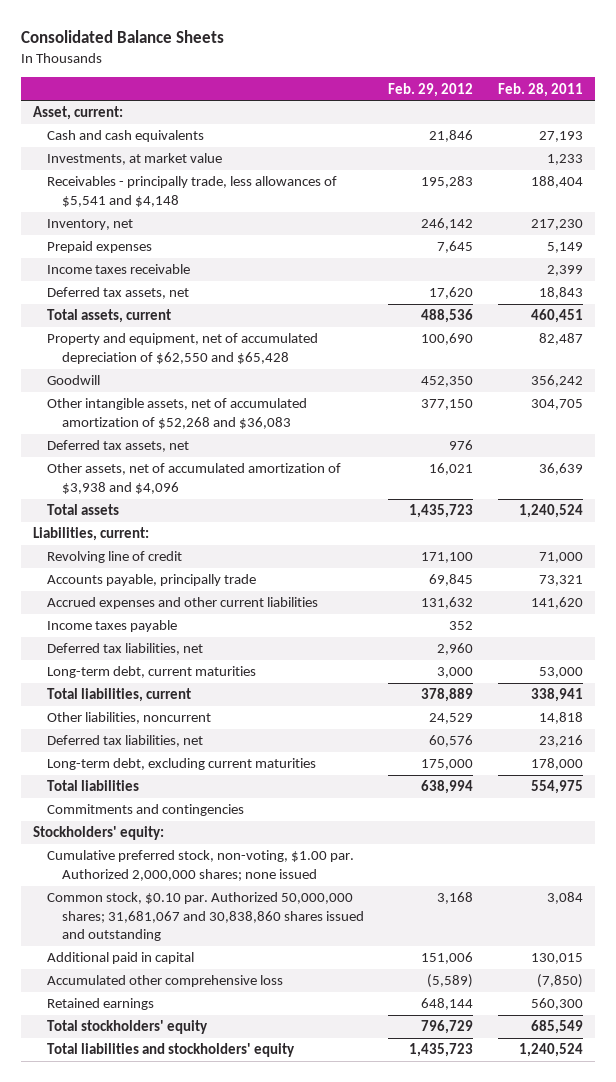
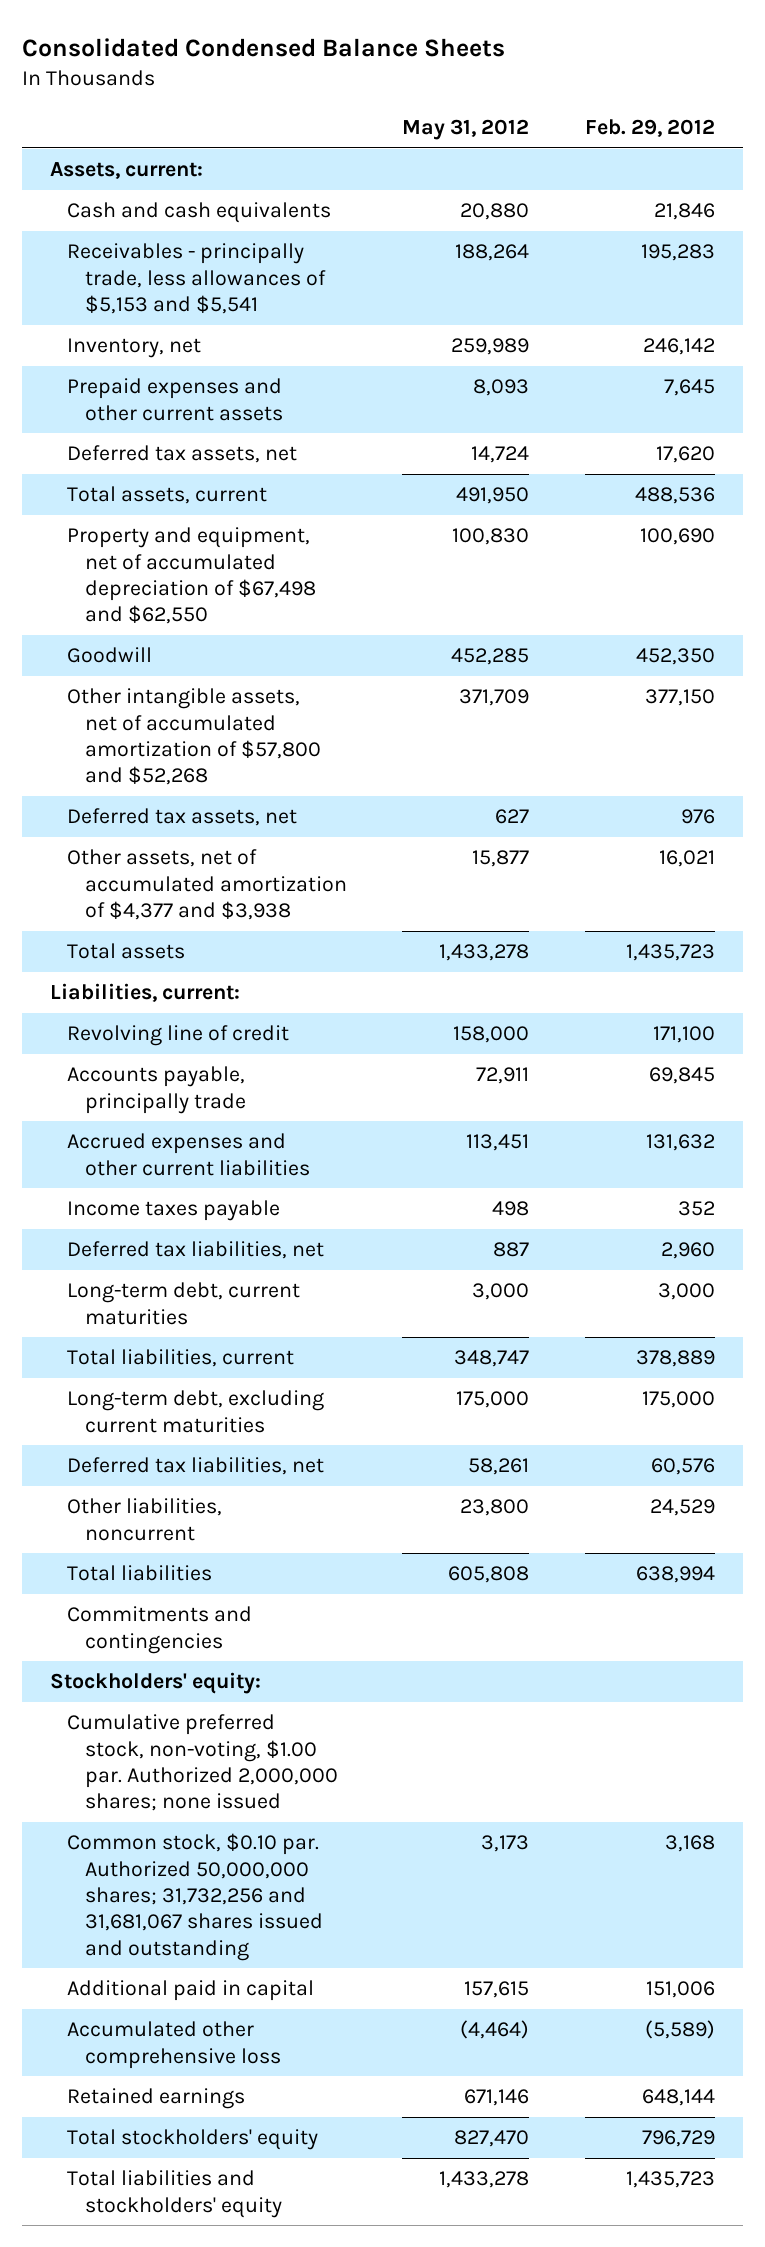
[20,30,224,44] Consolidated Balance Sheets -> [22,37,506,57] Consolidated Condensed Balance Sheets
[498,82,584,97] Feb. 28, 2011 -> none
none -> [402,118,530,140] May 31, 2012
[33,106,124,121] Asset, current: -> [50,162,204,180] Assets, current:
[47,153,223,166] Investments, at market value -> none
[47,176,338,207] Receivables - principally trade, less allowances of $5,541 and $4,148 -> [67,243,326,315] Receivables - principally trade, less allowances of $5,153 and $5,541
[47,264,191,275] Income taxes receivable -> none
[47,241,153,254] Prepaid expenses -> [67,378,283,421] Prepaid expenses and other current assets
[47,333,319,364] Property and equipment, net of accumulated depreciation of $62,550 and $65,428 -> [67,527,316,625] Property and equipment, net of accumulated depreciation of $67,498 and $62,550
[47,398,308,429] Other intangible assets, net of accumulated amortization of $52,268 and $36,083 -> [67,688,321,786] Other intangible assets, net of accumulated amortization of $57,800 and $52,268
[47,463,342,494] Other assets, net of accumulated amortization of $3,938 and $4,096 -> [67,849,347,921] Other assets, net of accumulated amortization of $4,377 and $3,938
[47,735,204,748] Deferred tax liabilities, net -> [67,1457,325,1476] Deferred tax liabilities, net
[47,712,212,725] Other liabilities, noncurrent -> [67,1498,223,1541] Other liabilities, noncurrent
[47,892,364,942] Common stock, $0.10 par. Authorized 50,000,000 shares; 31,681,067 and 30,838,860 shares issued and outstanding -> [67,1833,323,1961] Common stock, $0.10 par. Authorized 50,000,000 shares; 31,732,256 and 31,681,067 shares issued and outstanding

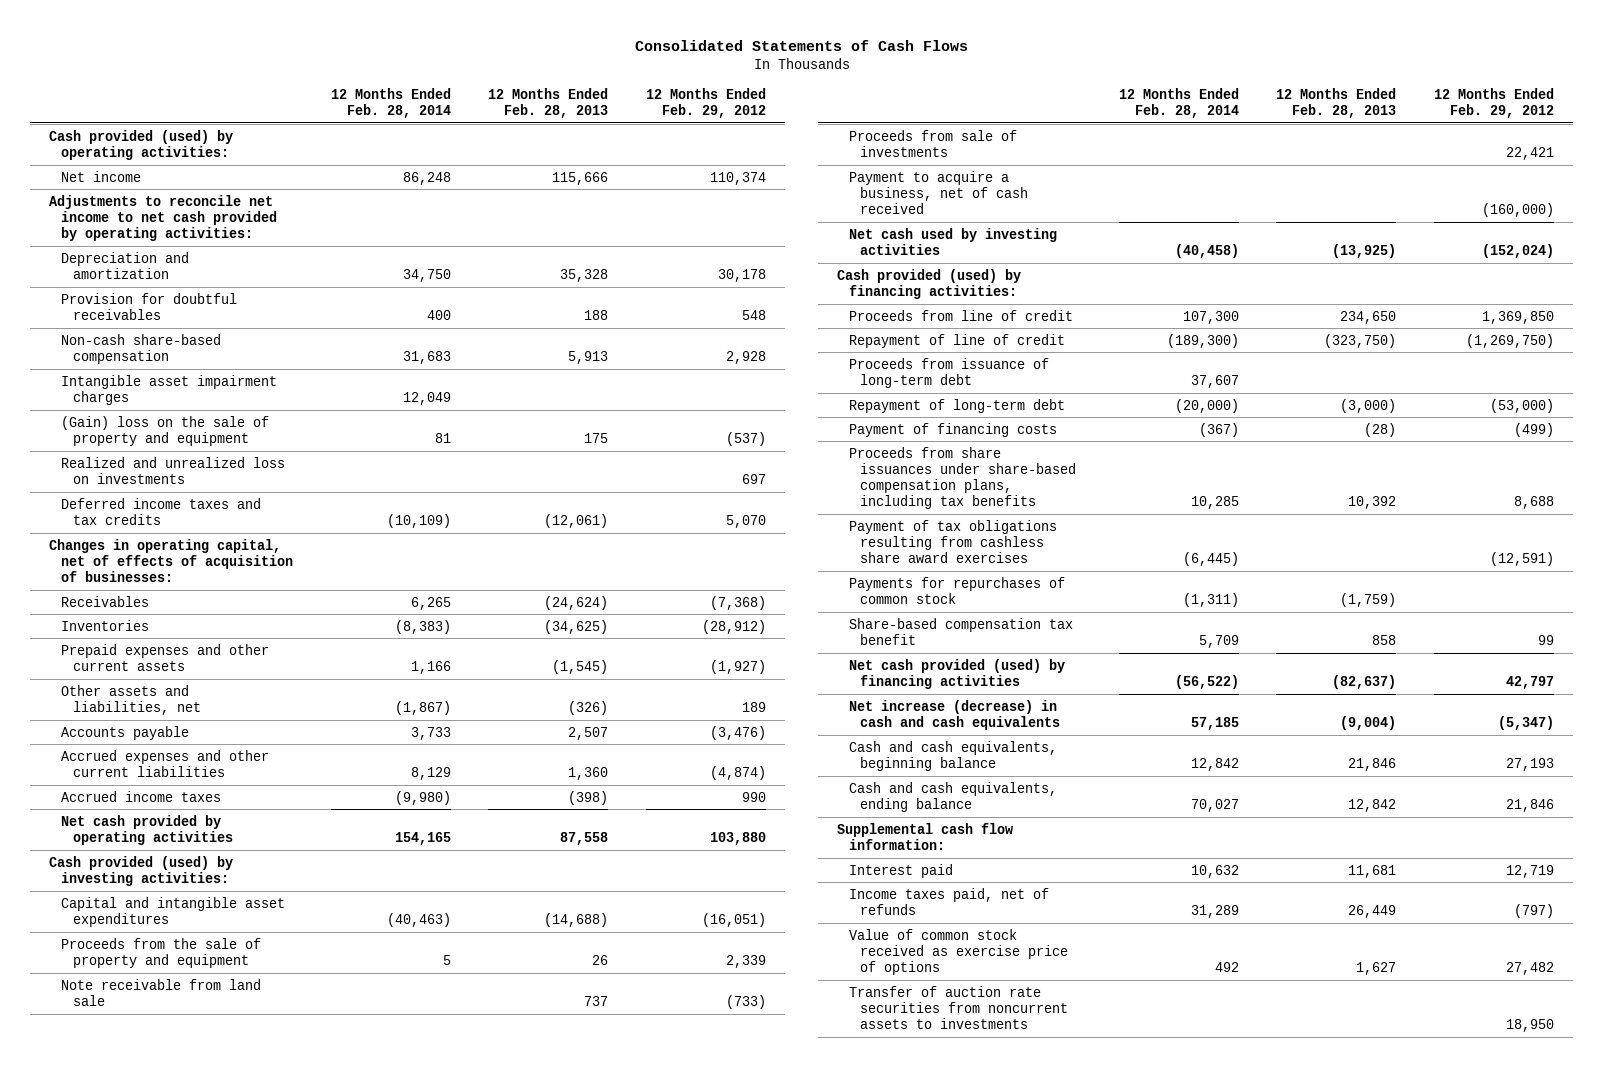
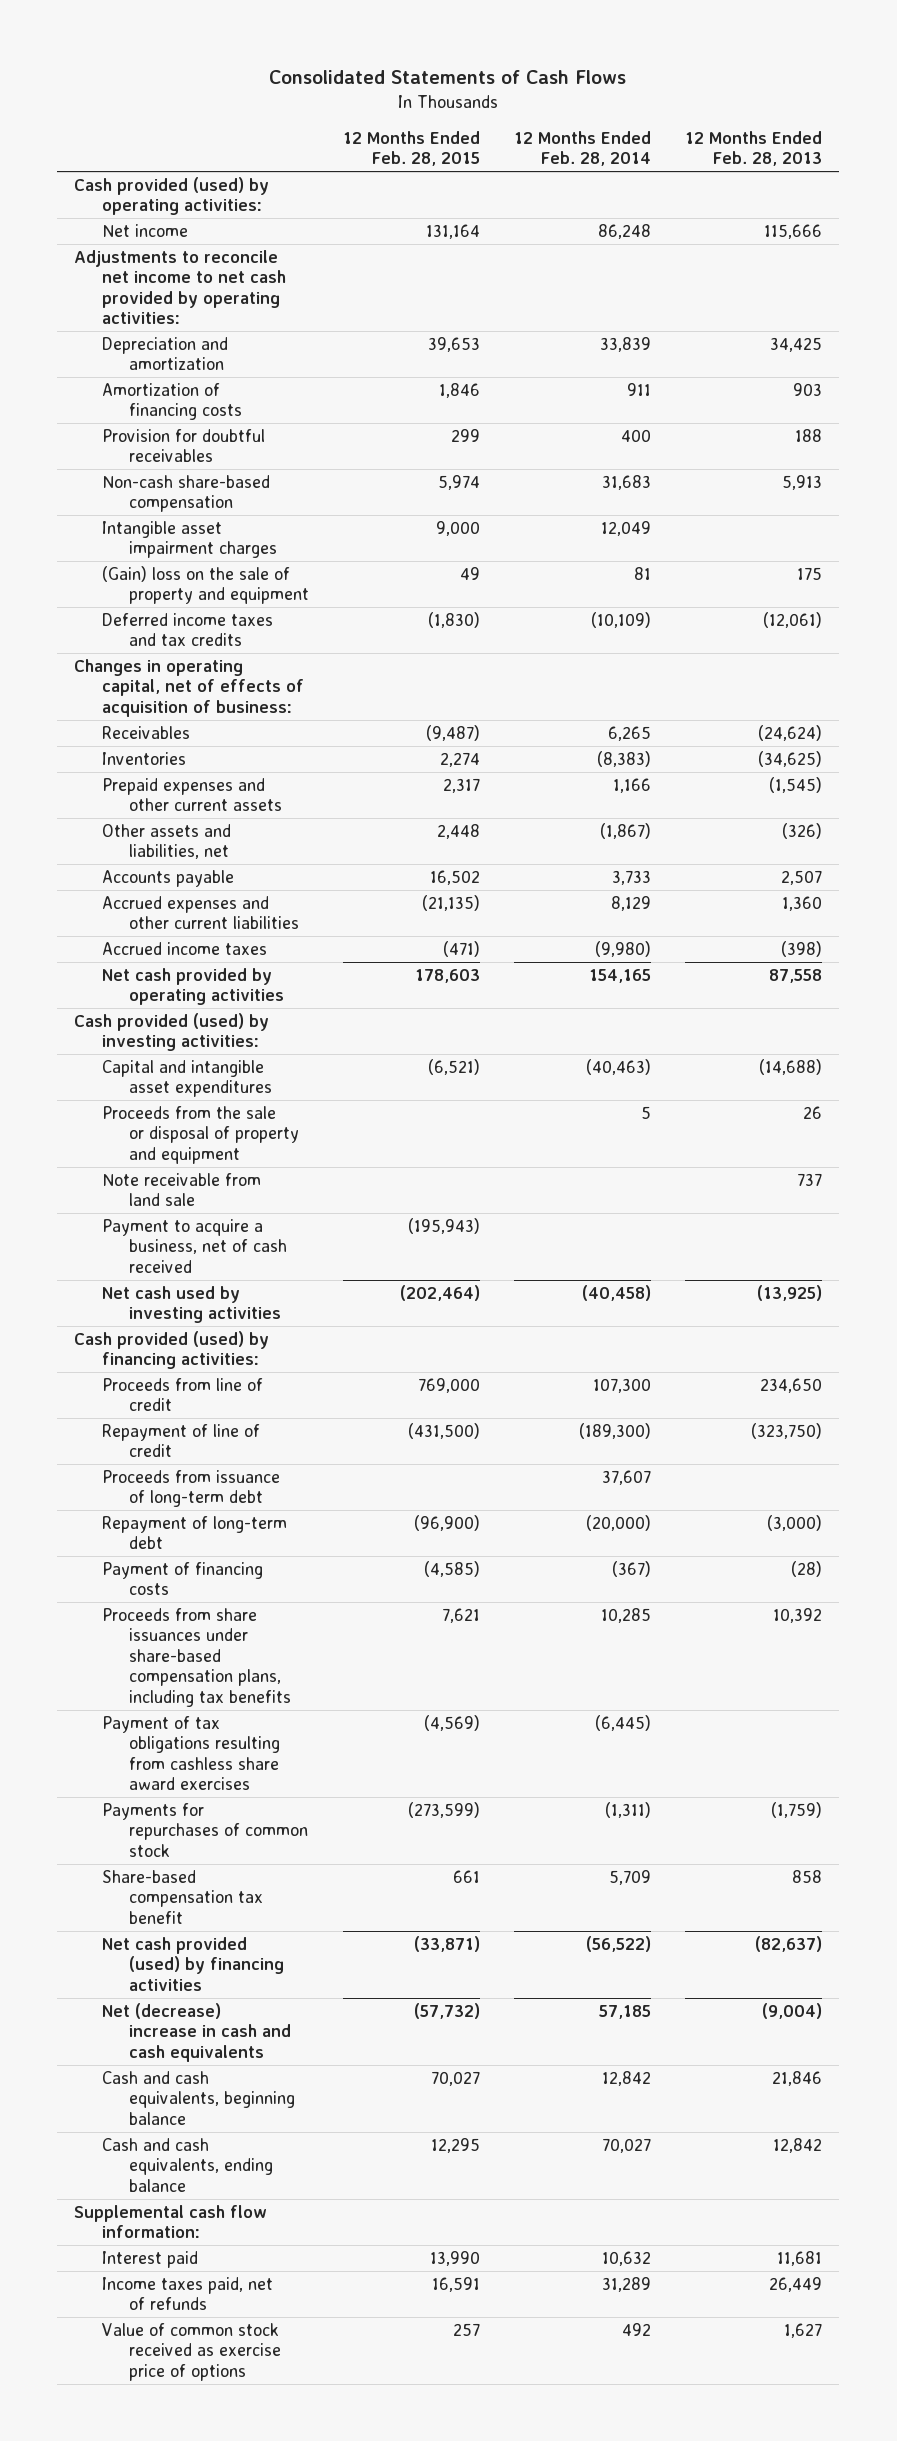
[646,87,767,119] 12 Months Ended Feb. 29, 2012 -> none
none -> [342,130,480,167] 12 Months Ended Feb. 28, 2015
[402,268,451,282] 34,750 -> [599,336,651,352] 33,839
[560,268,609,282] 35,328 -> [770,336,823,352] 34,425
none -> [101,382,242,421] Amortization of financing costs
[60,456,285,484] Realized and unrealized loss on investments -> none
[49,538,293,583] Changes in operating capital, net of effects of acquisition of businesses: -> [74,658,304,717] Changes in operating capital, net of effects of acquisition of business:
[60,937,261,968] Proceeds from the sale of property and equipment -> [101,1105,299,1164] Proceeds from the sale or disposal of property and equipment
[848,129,1017,157] Proceeds from sale of investments -> none
[848,699,1061,730] Net increase (decrease) in cash and cash equivalents -> [101,2002,291,2062] Net (decrease) increase in cash and cash equivalents
[848,985,1069,1030] Transfer of auction rate securities from noncurrent assets to investments -> none

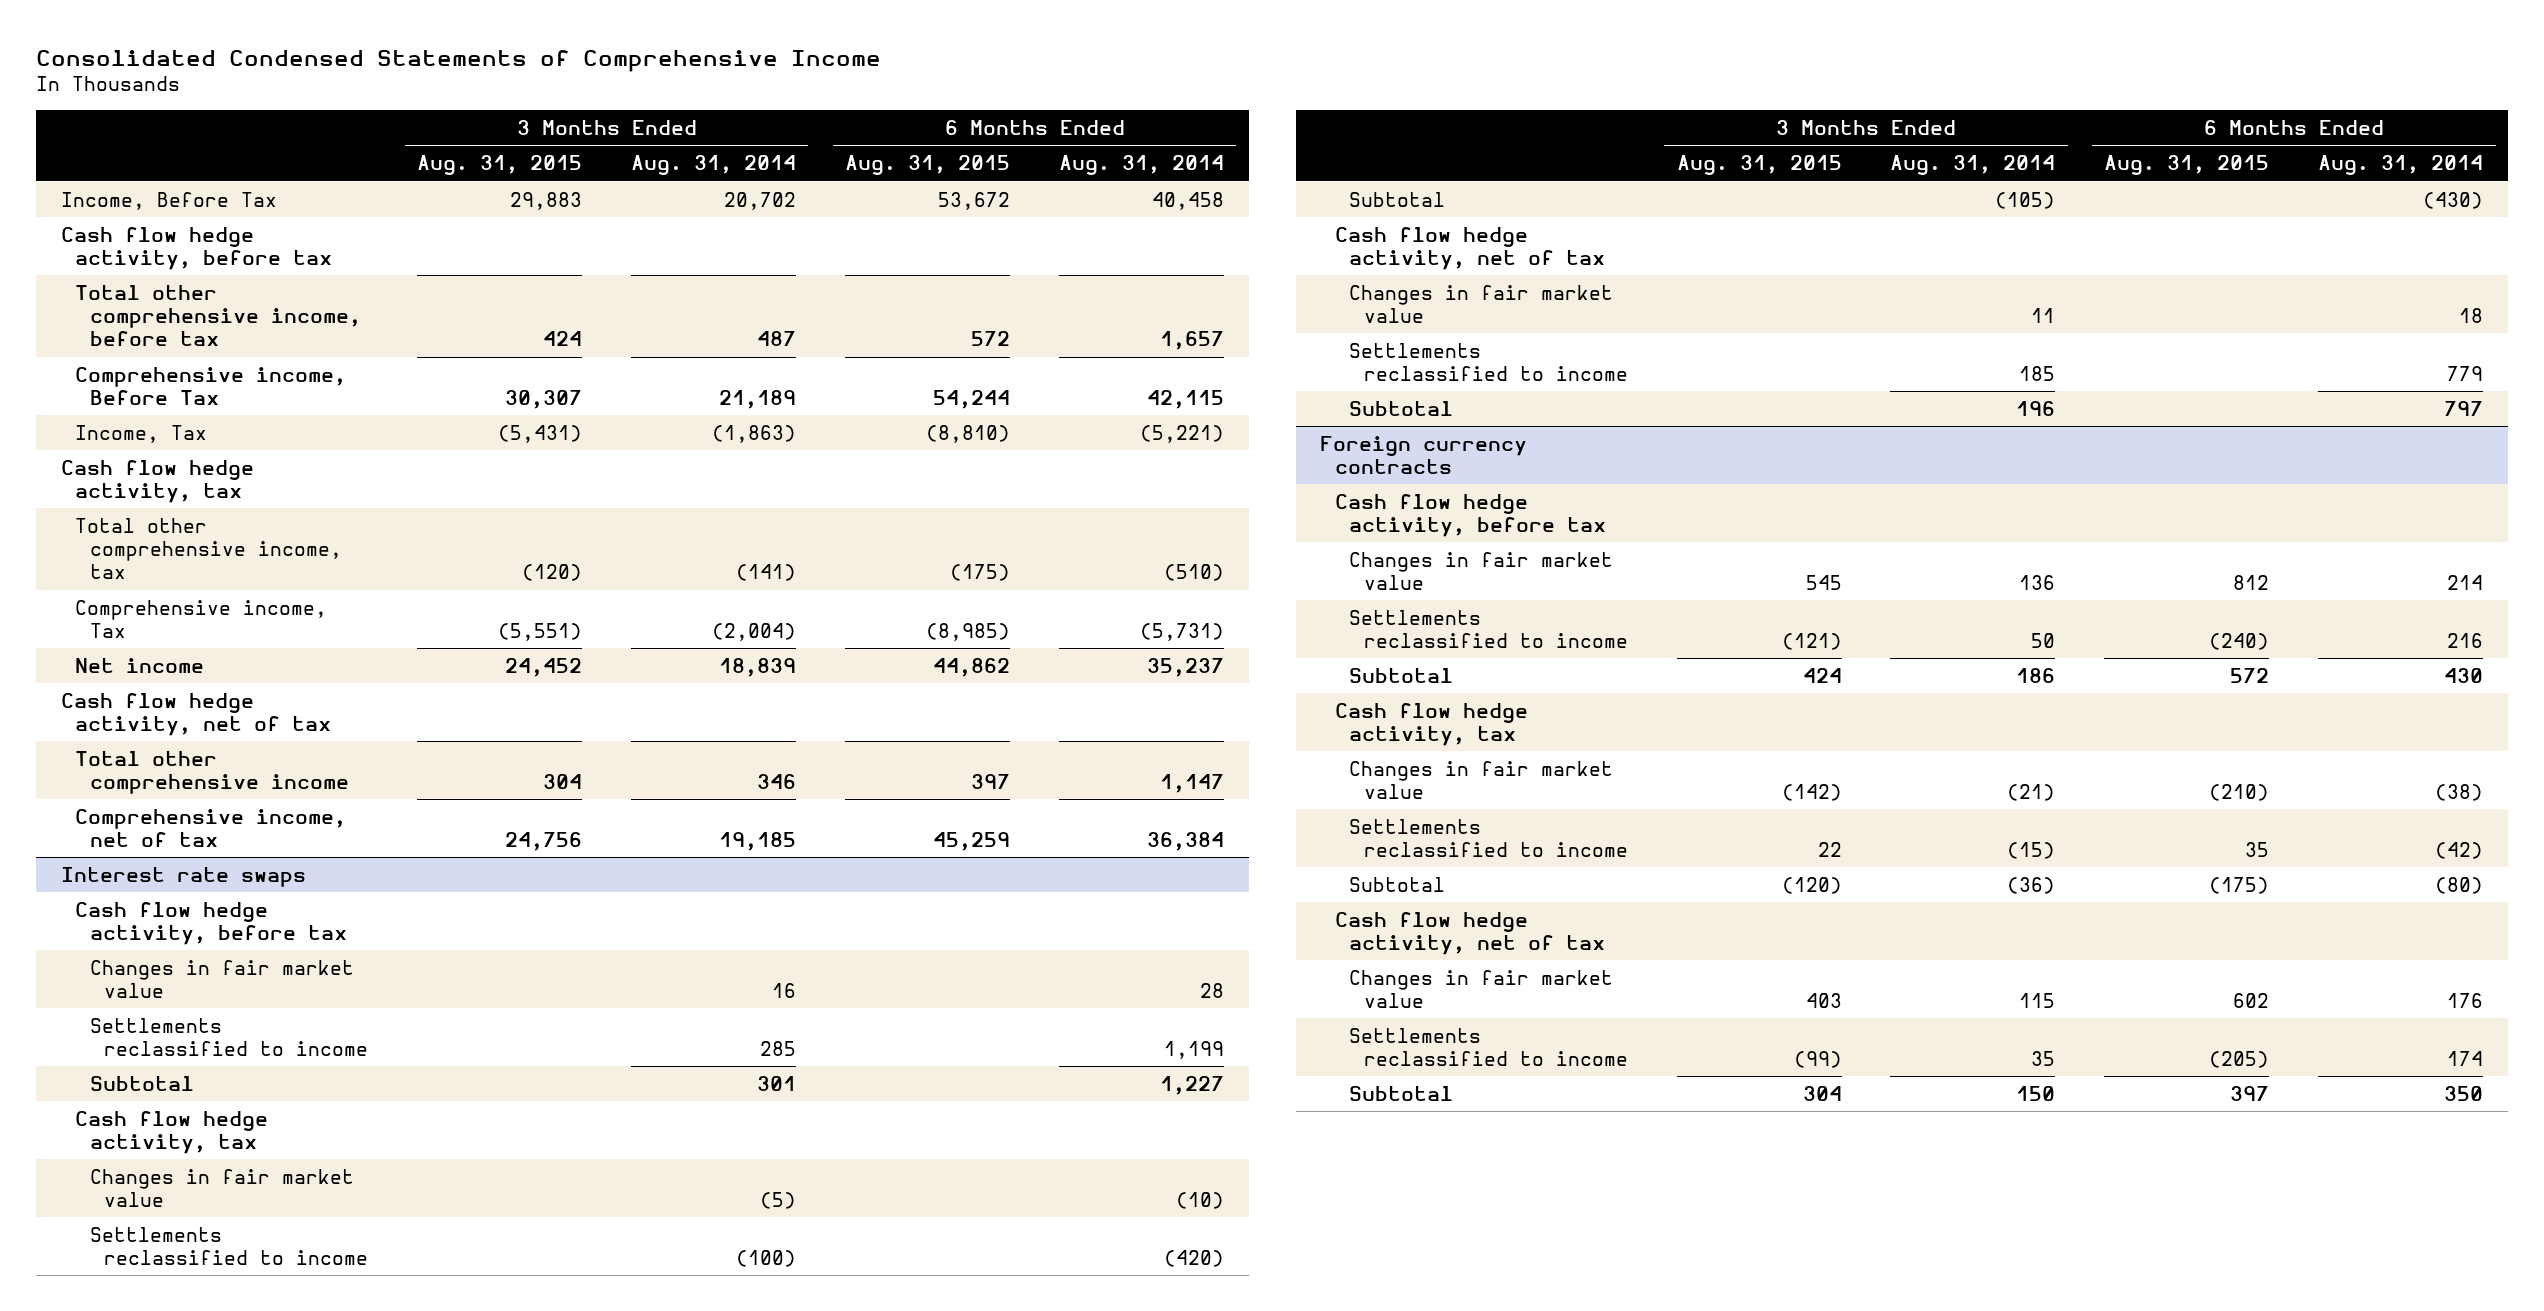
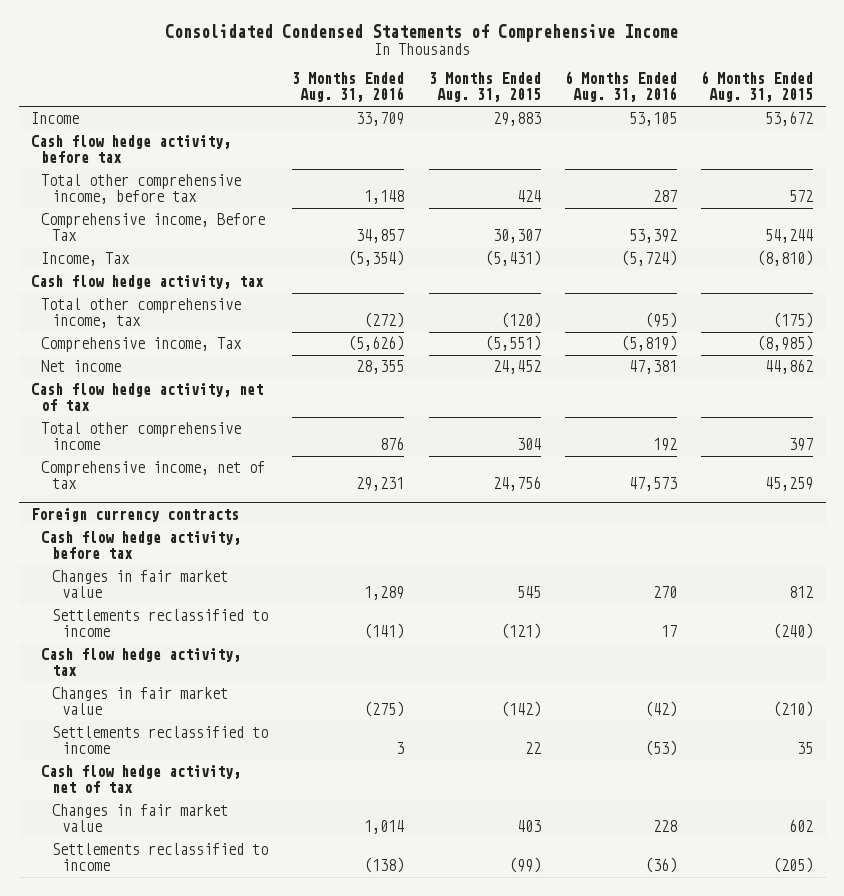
[631,155,797,176] Aug. 31, 2014 -> none
[1059,155,1225,176] Aug. 31, 2014 -> none
none -> [292,72,405,103] 3 Months Ended Aug. 31, 2016
none -> [564,71,677,103] 6 Months Ended Aug. 31, 2016
[60,191,277,210] Income, Before Tax -> [30,112,79,125] Income
[60,866,306,887] Interest rate swaps -> none
[75,901,347,945] Cash flow hedge activity, before tax -> none
[89,959,354,998] Changes in fair market value -> none
[89,1017,369,1056] Settlements reclassified to income -> none
[89,1075,194,1091] Subtotal -> none
[75,1110,269,1154] Cash flow hedge activity, tax -> none
[89,1168,354,1207] Changes in fair market value -> none
[89,1226,369,1265] Settlements reclassified to income -> none
[1349,191,1446,207] Subtotal -> none
[1334,226,1606,270] Cash flow hedge activity, net of tax -> none
[1349,284,1614,323] Changes in fair market value -> none
[1349,342,1628,381] Settlements reclassified to income -> none
[1349,400,1454,416] Subtotal -> none
[1349,667,1454,683] Subtotal -> none
[1349,876,1446,892] Subtotal -> none
[1349,1085,1454,1101] Subtotal -> none

